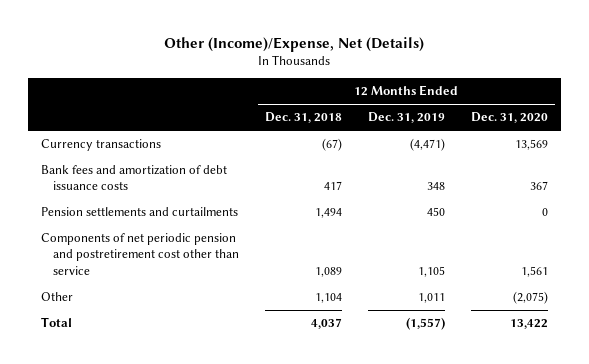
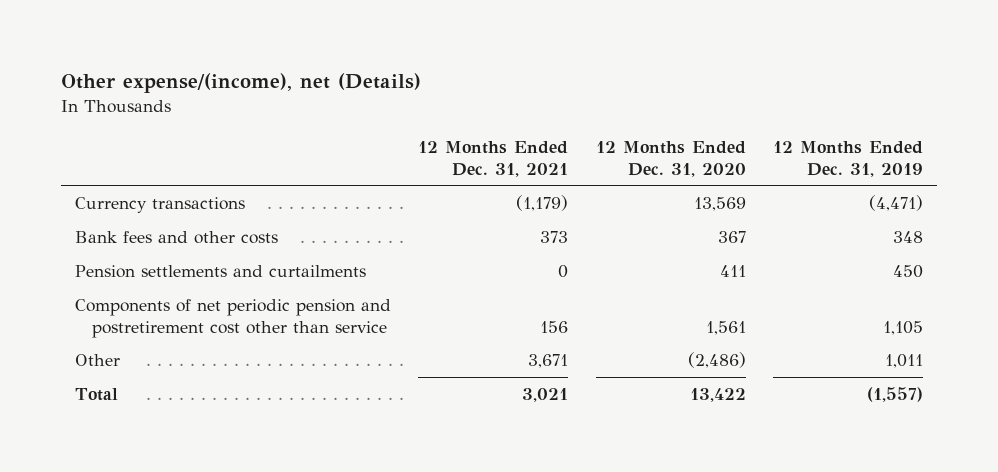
[164,36,425,52] Other (Income)/Expense, Net (Details) -> [60,73,421,94] Other expense/(income), net (Details)
[264,112,342,124] Dec. 31, 2018 -> none
none -> [418,140,569,177] 12 Months Ended Dec. 31, 2021
[40,165,227,191] Bank fees and amortization of debt issuance costs -> [74,230,278,244] Bank fees and other costs
[542,208,549,217] 0 -> [719,264,746,277] 411
[513,291,549,305] (2,075) -> [687,351,746,368] (2,486)

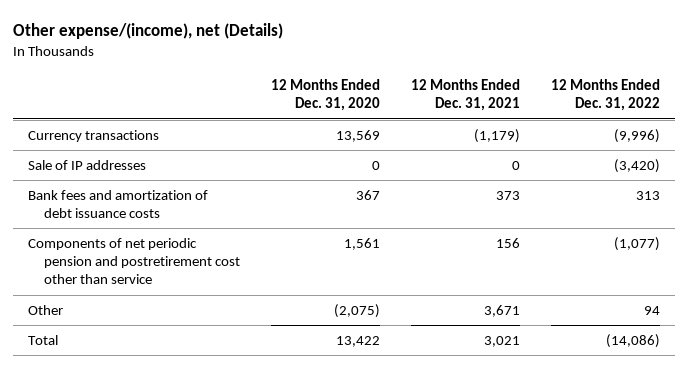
[773,140,924,177] 12 Months Ended Dec. 31, 2019 -> none
none -> [550,79,660,112] 12 Months Ended Dec. 31, 2022
[74,264,366,278] Pension settlements and curtailments -> none
none -> [28,159,147,170] Sale of IP addresses
[74,230,278,244] Bank fees and other costs -> [28,189,209,219] Bank fees and amortization of debt issuance costs
[687,351,746,368] (2,486) -> [333,303,380,318] (2,075)

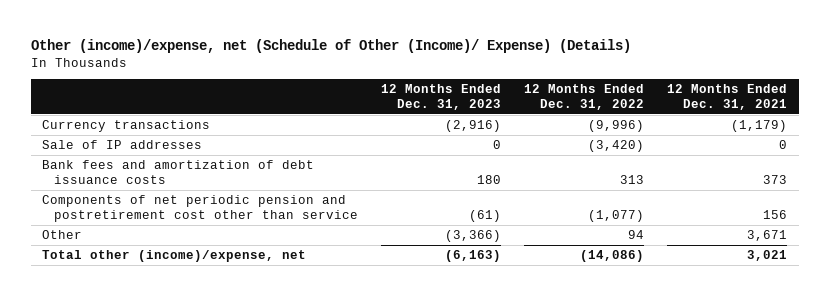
[12,22,283,39] Other expense/(income), net (Details) -> [31,39,632,54] Other (income)/expense, net (Schedule of Other (Income)/ Expense) (Details)
[270,79,380,112] 12 Months Ended Dec. 31, 2020 -> none
none -> [381,83,502,111] 12 Months Ended Dec. 31, 2023
[28,334,59,345] Total -> [42,249,307,262] Total other (income)/expense, net

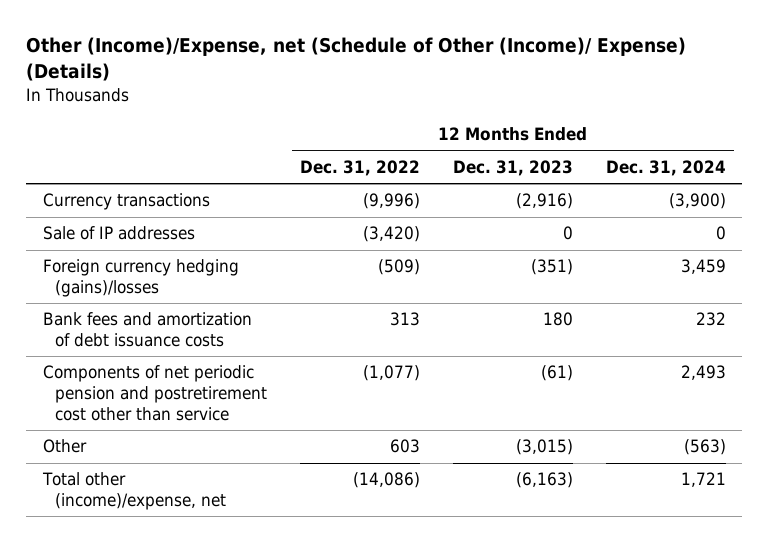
[31,39,632,54] Other (income)/expense, net (Schedule of Other (Income)/ Expense) (Details) -> [26,37,687,82] Other (Income)/Expense, net (Schedule of Other (Income)/ Expense) (Details)
[667,83,788,111] 12 Months Ended Dec. 31, 2021 -> none
none -> [605,159,726,176] Dec. 31, 2024
none -> [42,259,239,298] Foreign currency hedging (gains)/losses
[445,229,502,242] (3,366) -> [515,439,573,456] (3,015)
[628,229,645,239] 94 -> [389,439,420,454] 603

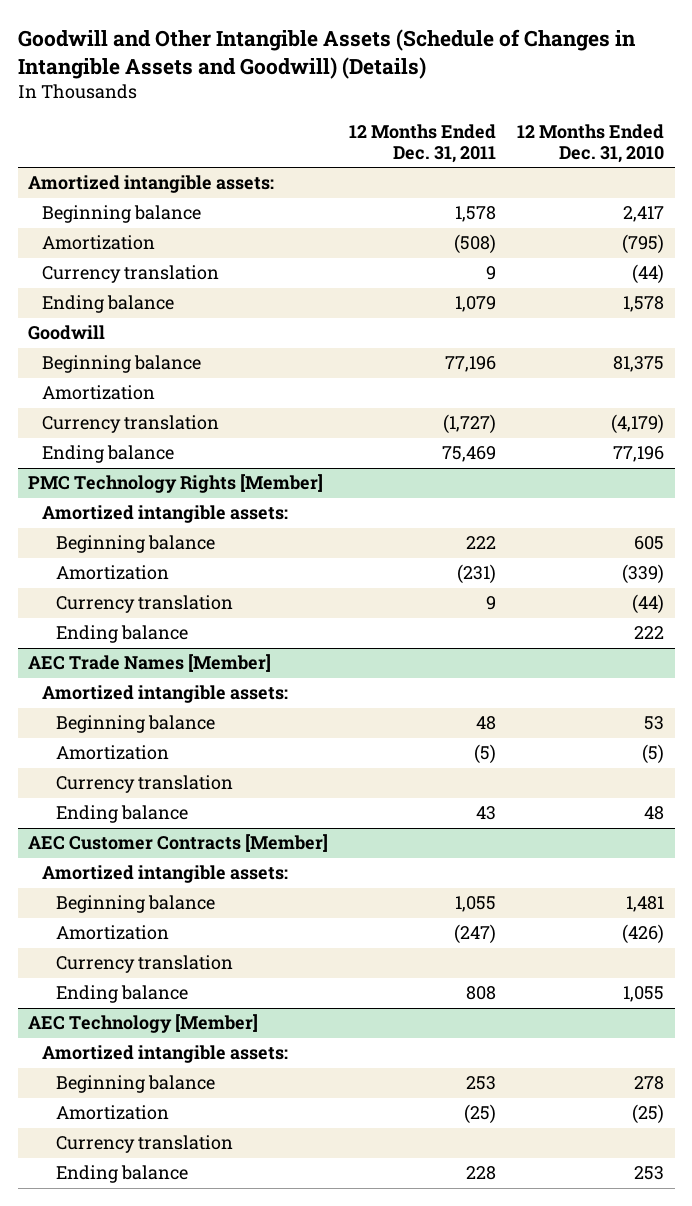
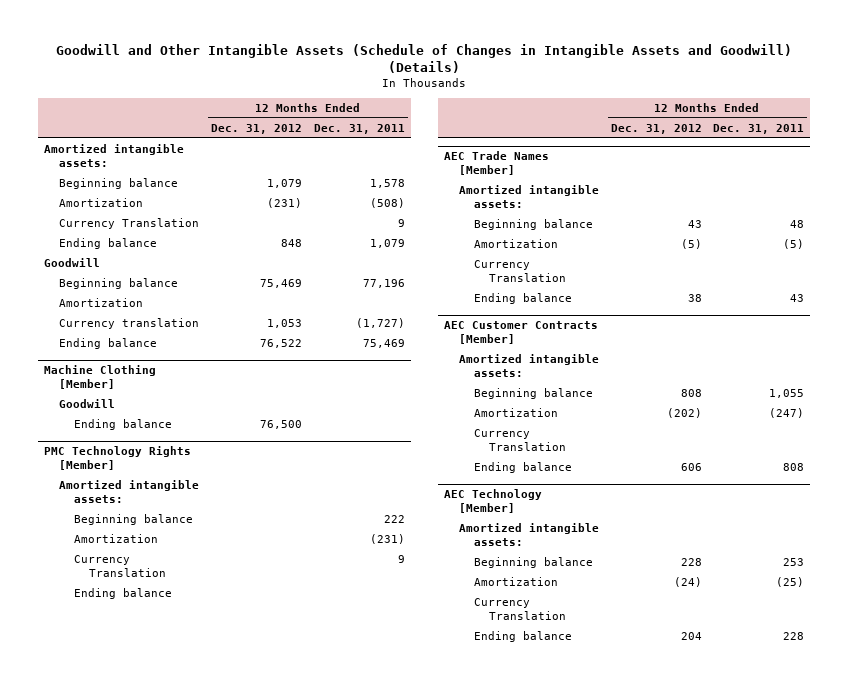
[517,124,665,163] 12 Months Ended Dec. 31, 2010 -> none
none -> [210,123,302,134] Dec. 31, 2012
[42,265,220,284] Currency translation -> [59,217,200,229] Currency Translation
none -> [44,364,157,389] Machine Clothing [Member]
none -> [59,398,116,408] Goodwill
none -> [73,418,172,430] Ending balance
[56,595,234,614] Currency translation -> [73,554,166,577] Currency Translation
[56,775,234,794] Currency translation -> [473,259,566,282] Currency Translation
[56,955,234,974] Currency translation -> [473,428,566,451] Currency Translation
[56,1135,234,1154] Currency translation -> [473,597,566,620] Currency Translation

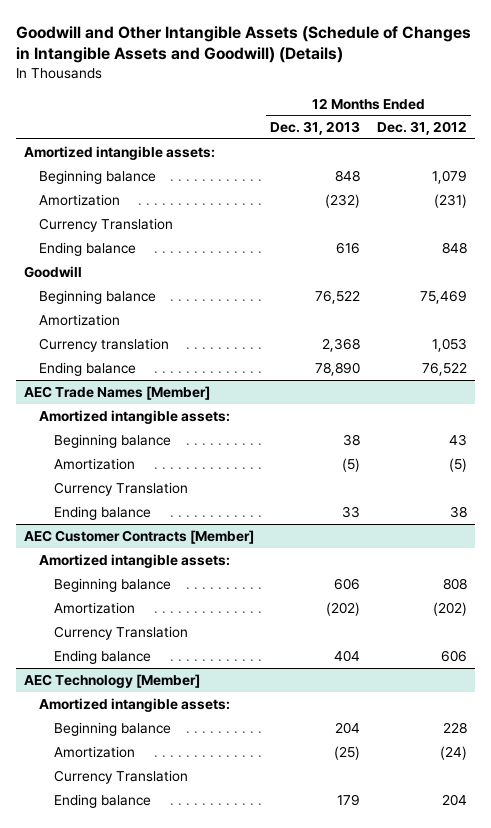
[313,123,405,134] Dec. 31, 2011 -> none
none -> [270,121,361,136] Dec. 31, 2013
[44,364,157,389] Machine Clothing [Member] -> none
[59,398,116,408] Goodwill -> none
[73,418,172,430] Ending balance -> none
[44,445,192,470] PMC Technology Rights [Member] -> none
[59,479,200,503] Amortized intangible assets: -> none
[73,513,193,525] Beginning balance -> none
[73,533,158,543] Amortization -> none
[73,554,166,577] Currency Translation -> none
[73,587,172,599] Ending balance -> none

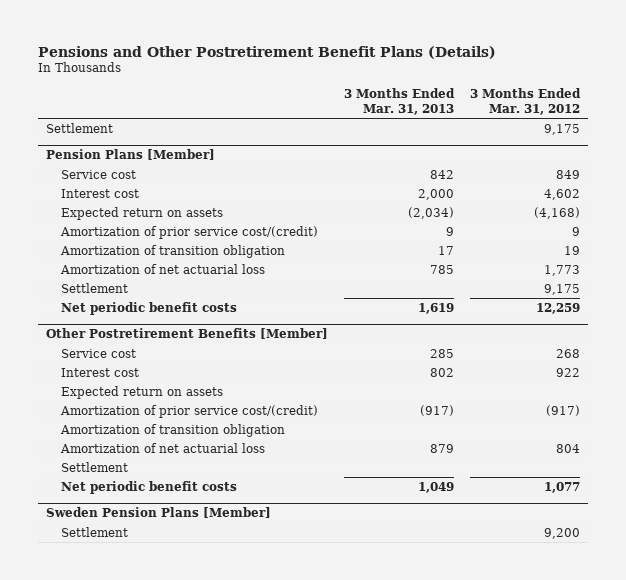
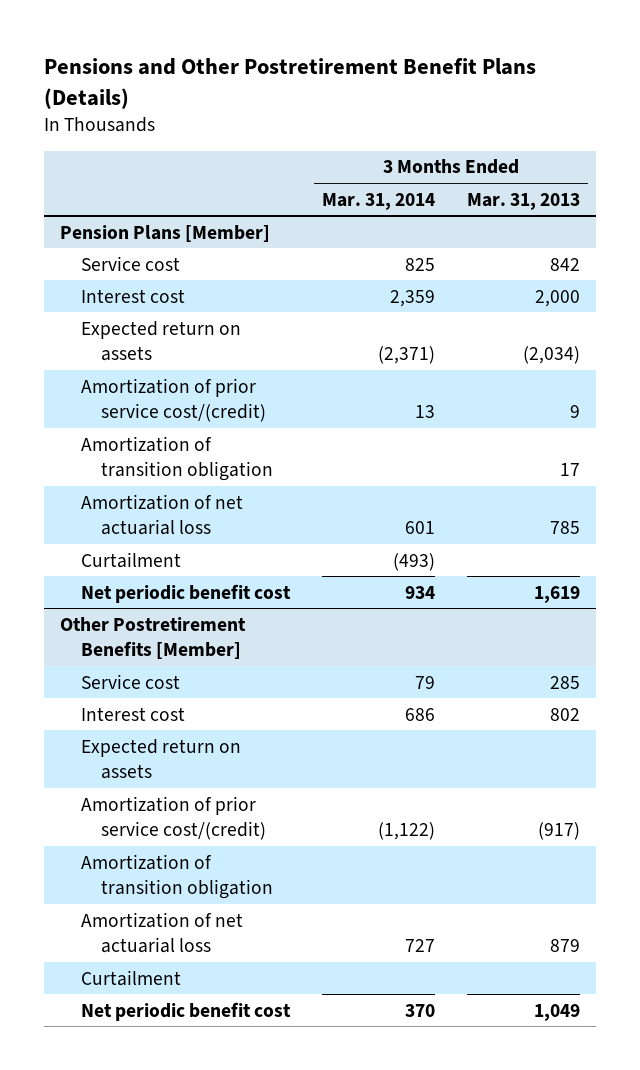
[469,88,581,115] 3 Months Ended Mar. 31, 2012 -> none
none -> [321,192,435,210] Mar. 31, 2014
[46,122,114,133] Settlement -> none
[61,282,129,293] Settlement -> none
none -> [80,551,181,568] Curtailment
[61,301,238,315] Net periodic benefit costs -> [80,583,291,603] Net periodic benefit cost
[61,461,129,472] Settlement -> none
[46,507,272,519] Sweden Pension Plans [Member] -> none
[61,526,129,537] Settlement -> none
none -> [80,969,181,986] Curtailment
[61,480,238,494] Net periodic benefit costs -> [80,1001,291,1021] Net periodic benefit cost

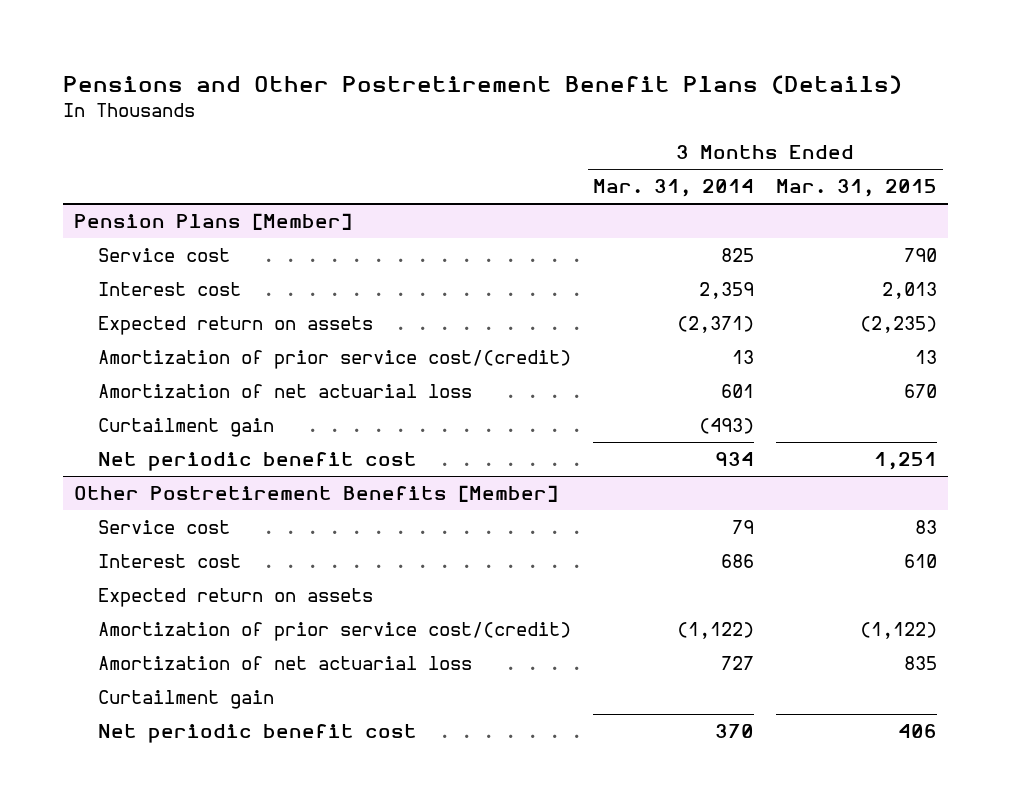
[467,192,581,210] Mar. 31, 2013 -> none
none -> [776,179,938,198] Mar. 31, 2015
[80,435,274,482] Amortization of transition obligation -> none
[80,551,181,568] Curtailment -> [98,417,275,437] Curtailment gain
[80,853,274,900] Amortization of transition obligation -> none
[80,969,181,986] Curtailment -> [98,689,275,709] Curtailment gain

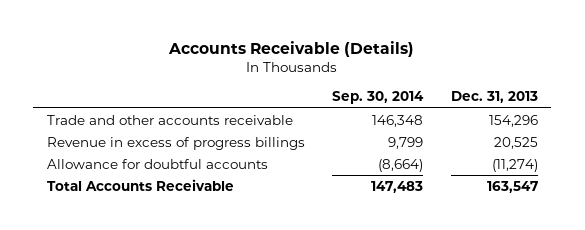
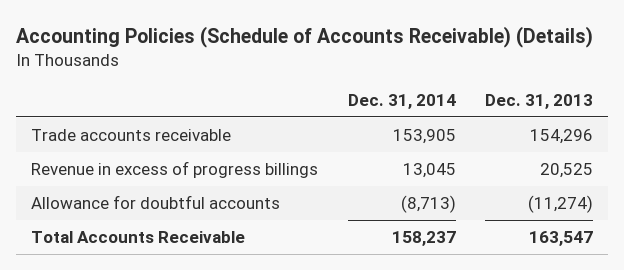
[168,41,415,58] Accounts Receivable (Details) -> [16,26,594,49] Accounting Policies (Schedule of Accounts Receivable) (Details)
[332,91,425,105] Sep. 30, 2014 -> none
none -> [347,94,456,110] Dec. 31, 2014
[47,114,294,125] Trade and other accounts receivable -> [31,128,232,141] Trade accounts receivable

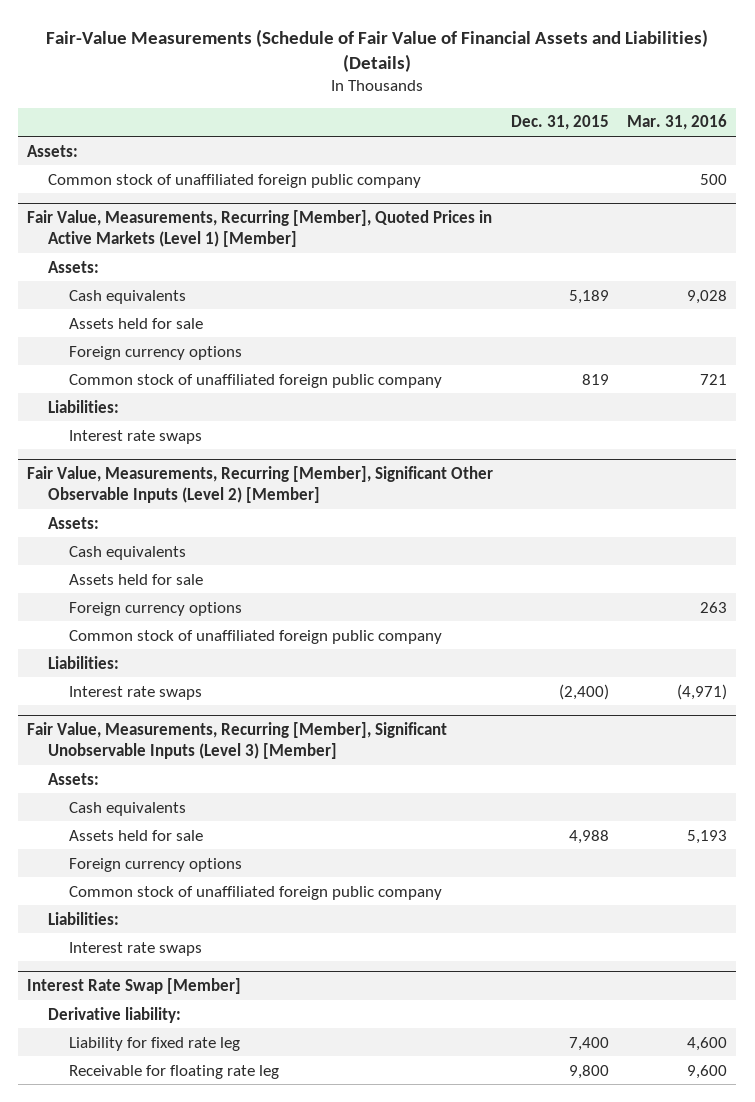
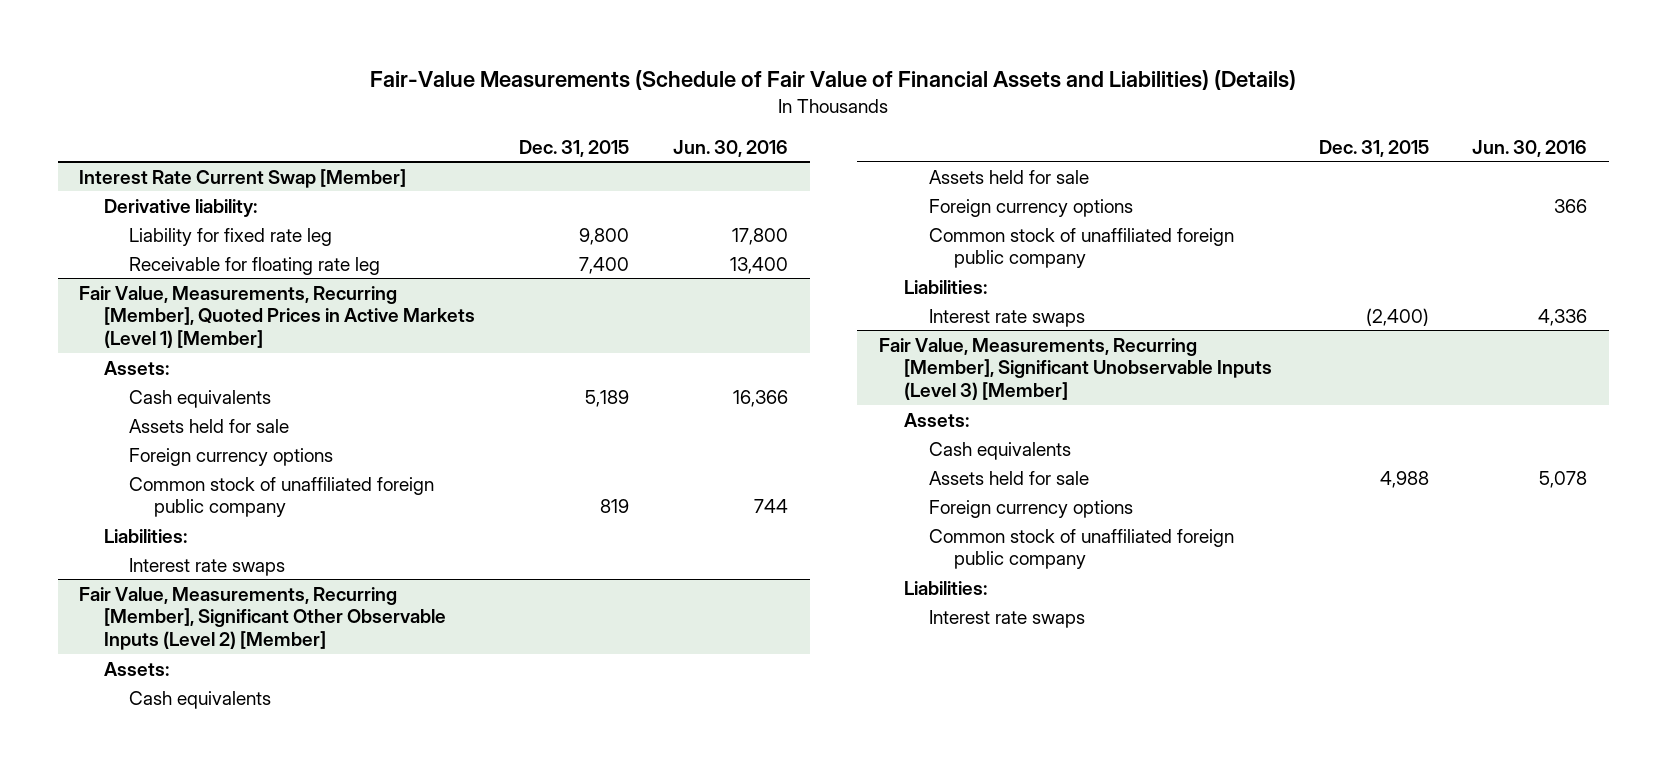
[627,114,728,131] Mar. 31, 2016 -> none
none -> [672,139,788,157] Jun. 30, 2016
[27,144,79,157] Assets: -> none
[48,173,422,188] Common stock of unaffiliated foreign public company -> none
none -> [79,168,407,188] Interest Rate Current Swap [Member]
none -> [104,198,258,217] Derivative liability:
none -> [129,227,333,246] Liability for fixed rate leg
none -> [129,256,381,275] Receivable for floating rate leg
[27,978,242,995] Interest Rate Swap [Member] -> none
[48,1006,182,1023] Derivative liability: -> none
[69,1036,241,1051] Liability for fixed rate leg -> none
[69,1064,280,1079] Receivable for floating rate leg -> none

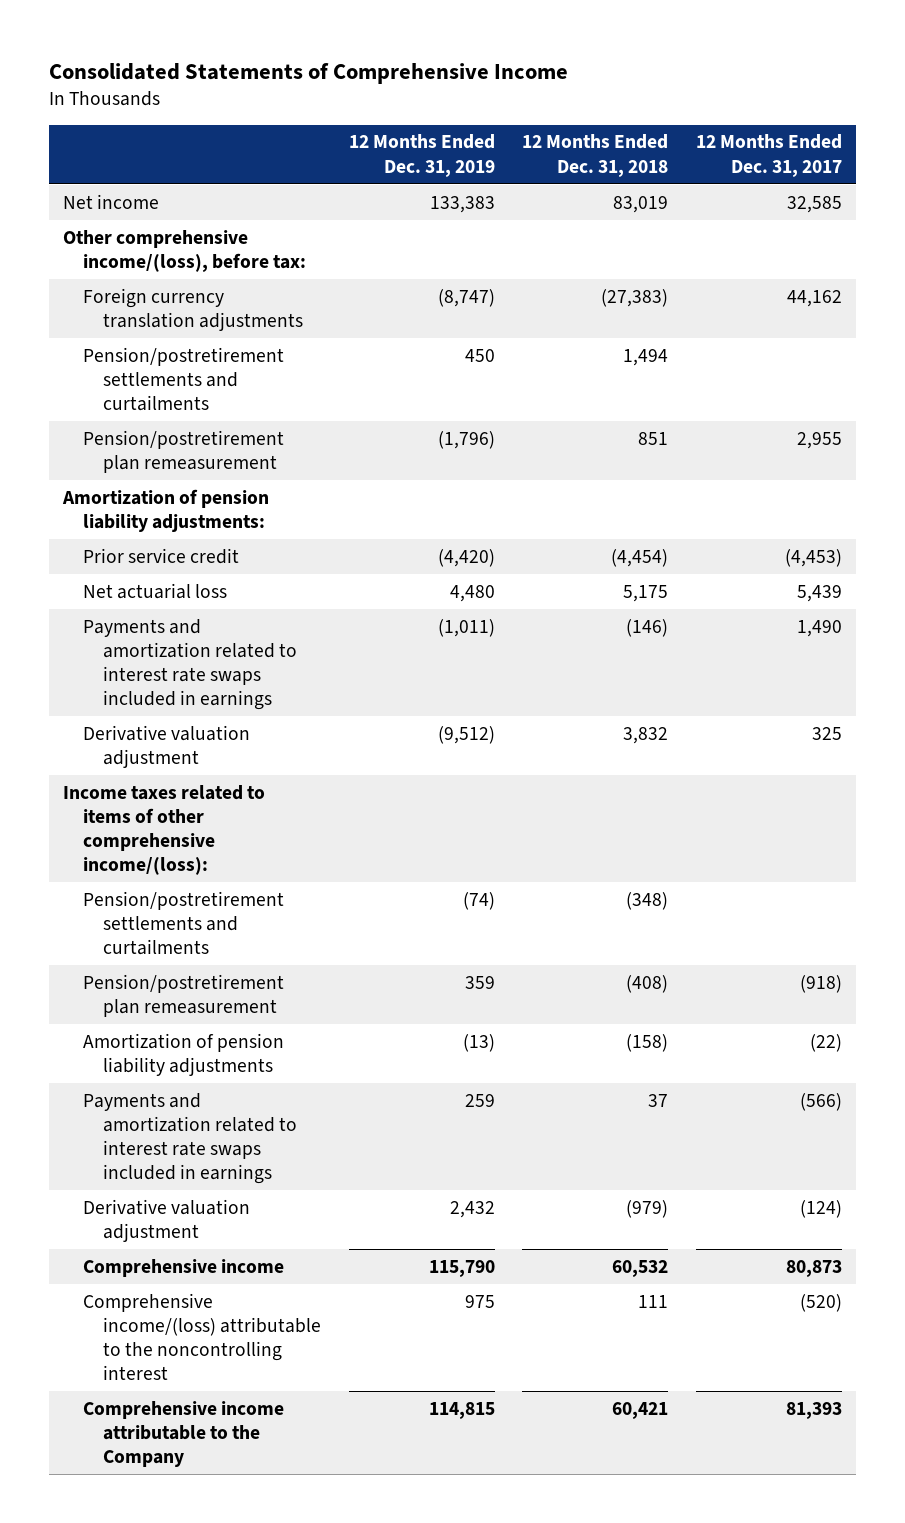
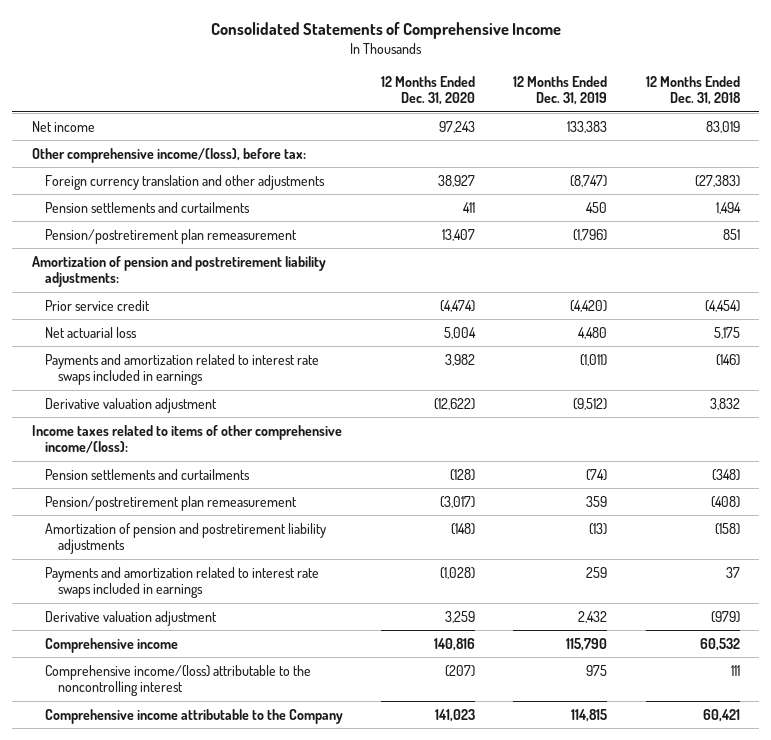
[696,134,843,177] 12 Months Ended Dec. 31, 2017 -> none
none -> [381,75,476,106] 12 Months Ended Dec. 31, 2020
[82,287,304,331] Foreign currency translation adjustments -> [44,174,325,190] Foreign currency translation and other adjustments
[82,346,284,412] Pension/postretirement settlements and curtailments -> [44,201,250,213] Pension settlements and curtailments
[61,488,269,532] Amortization of pension liability adjustments: -> [31,255,326,288] Amortization of pension and postretirement liability adjustments:
[82,890,284,956] Pension/postretirement settlements and curtailments -> [44,468,250,480] Pension settlements and curtailments
[82,1032,284,1076] Amortization of pension liability adjustments -> [44,522,326,555] Amortization of pension and postretirement liability adjustments

